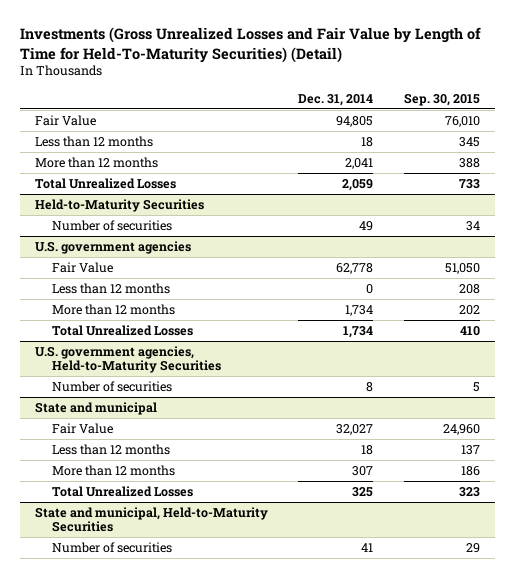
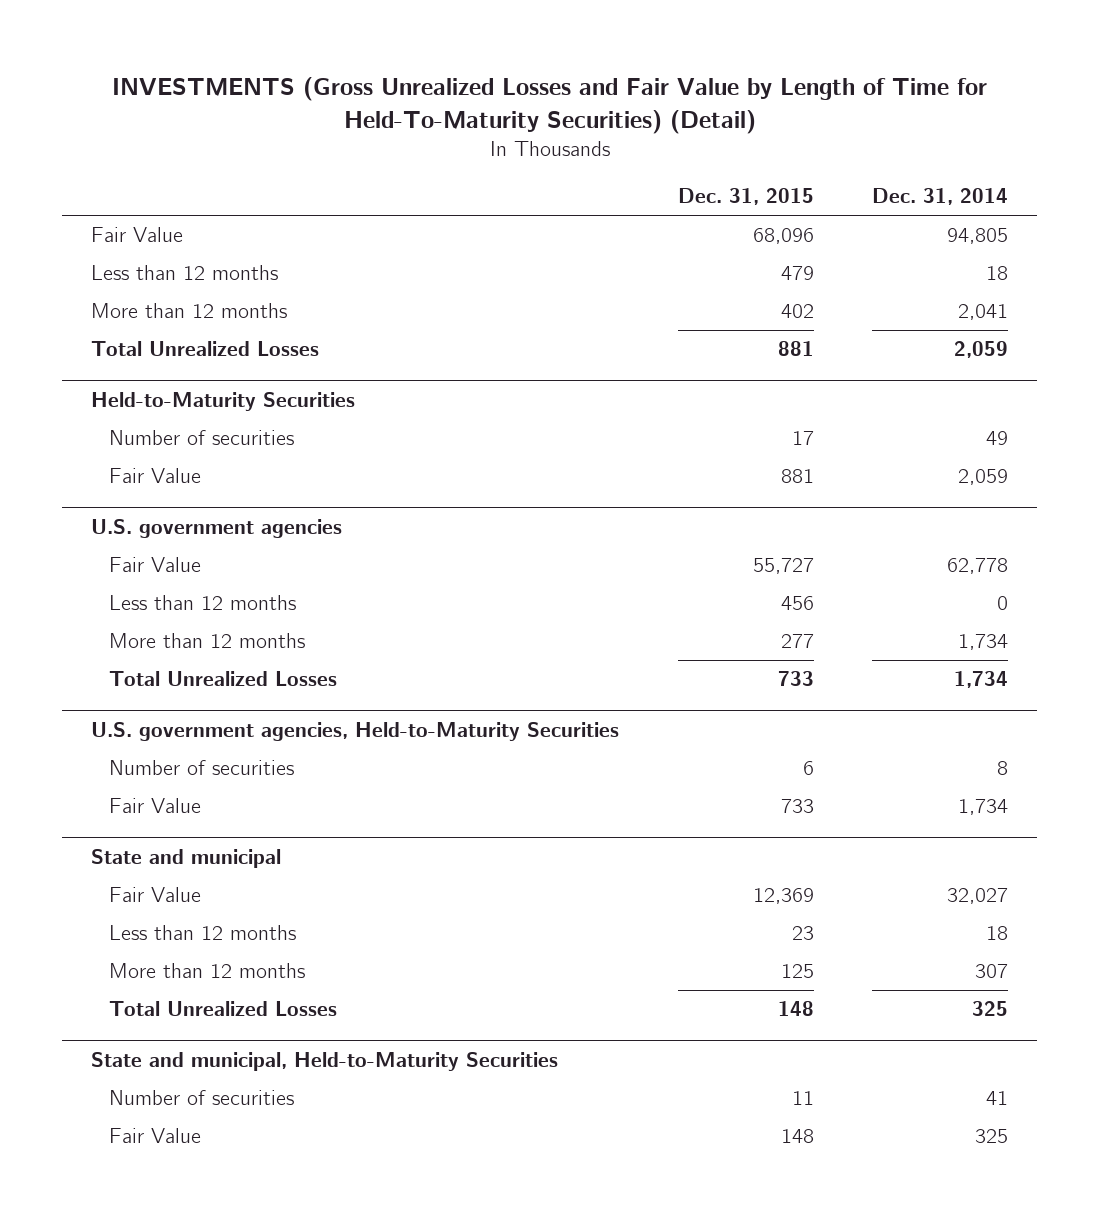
[20,27,482,63] Investments (Gross Unrealized Losses and Fair Value by Length of Time for Held-To-Maturity Securities) (Detail) -> [111,76,987,134] INVESTMENTS (Gross Unrealized Losses and Fair Value by Length of Time for Held-To-Maturity Securities) (Detail)
[403,92,480,106] Sep. 30, 2015 -> none
none -> [677,188,814,206] Dec. 31, 2015
none -> [109,468,202,484] Fair Value
none -> [109,798,202,814] Fair Value
none -> [109,1128,202,1144] Fair Value

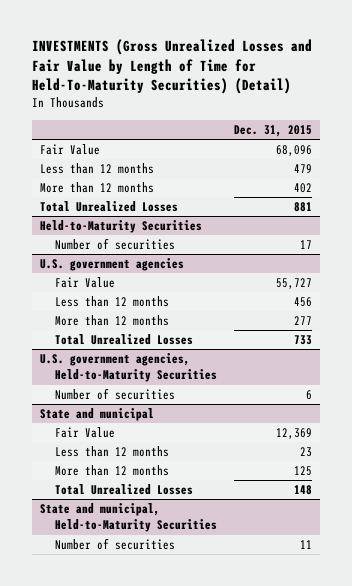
[872,188,1009,206] Dec. 31, 2014 -> none
[109,468,202,484] Fair Value -> none
[109,798,202,814] Fair Value -> none
[109,1128,202,1144] Fair Value -> none

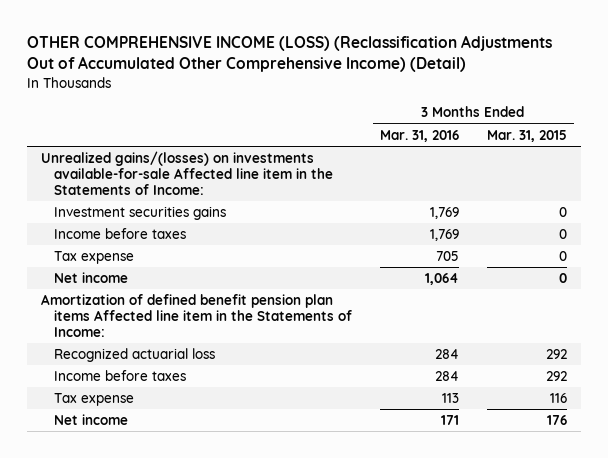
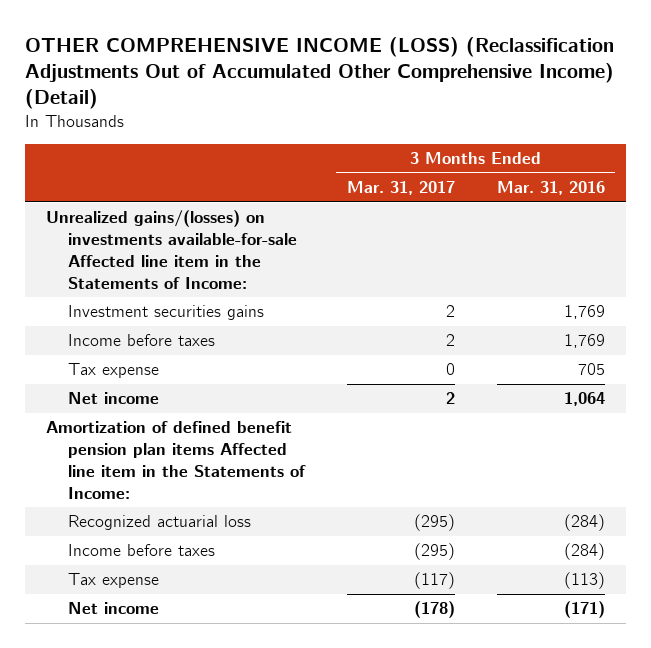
[486,129,567,142] Mar. 31, 2015 -> none
none -> [346,181,455,196] Mar. 31, 2017
[434,349,459,360] 284 -> [563,514,605,532] (284)
[434,371,459,382] 284 -> [563,543,605,561] (284)
[441,393,459,404] 113 -> [563,572,605,590] (113)
[440,415,459,426] 171 -> [563,601,605,619] (171)

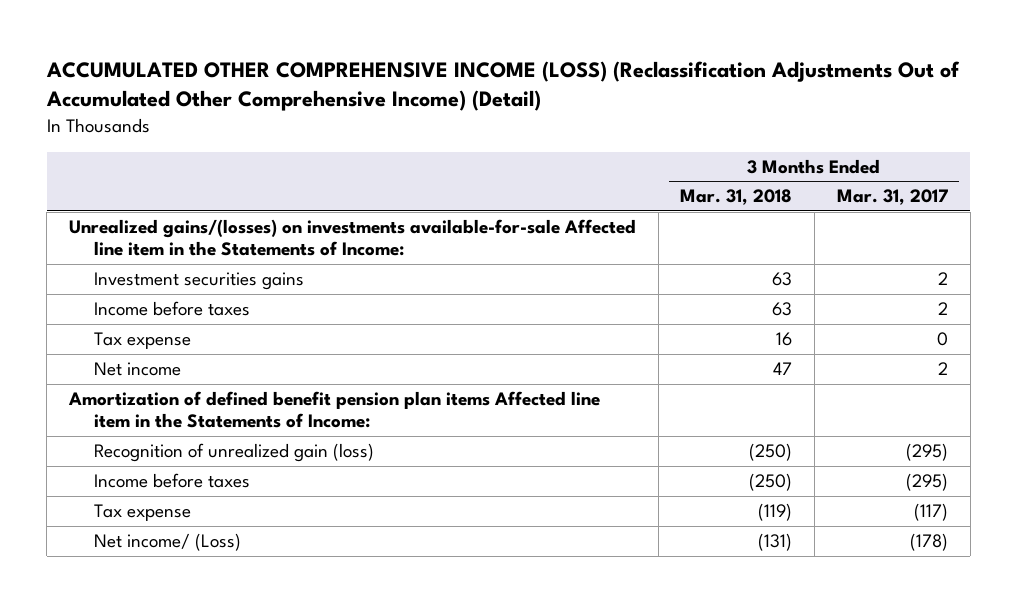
[25,36,615,110] OTHER COMPREHENSIVE INCOME (LOSS) (Reclassification Adjustments Out of Accumulated Other Comprehensive Income) (Detail) -> [45,60,960,112] ACCUMULATED OTHER COMPREHENSIVE INCOME (LOSS) (Reclassification Adjustments Out of Accumulated Other Comprehensive Income) (Detail)
[496,181,605,196] Mar. 31, 2016 -> none
none -> [680,189,793,206] Mar. 31, 2018
[67,515,251,531] Recognized actuarial loss -> [93,443,374,463] Recognition of unrealized gain (loss)
[67,602,159,615] Net income -> [93,533,241,552] Net income/ (Loss)

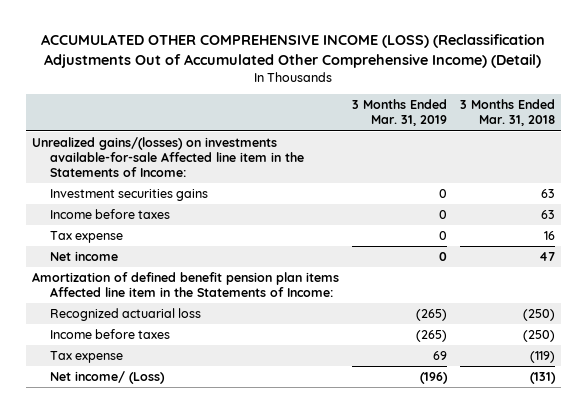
[836,189,948,206] Mar. 31, 2017 -> none
none -> [351,99,447,127] 3 Months Ended Mar. 31, 2019
[93,443,374,463] Recognition of unrealized gain (loss) -> [49,308,201,322] Recognized actuarial loss

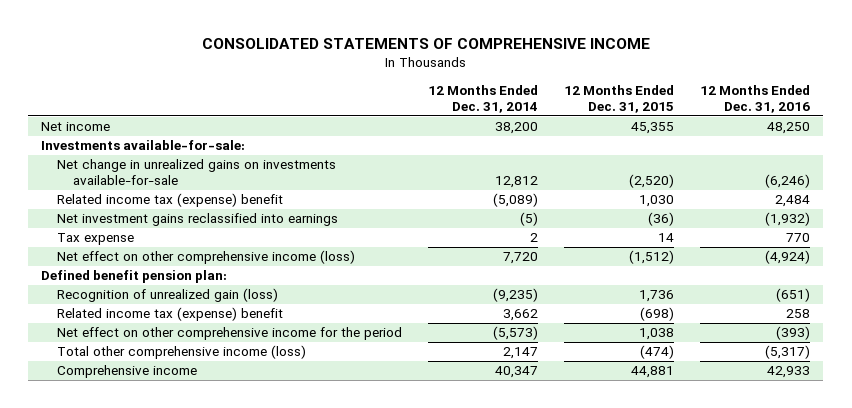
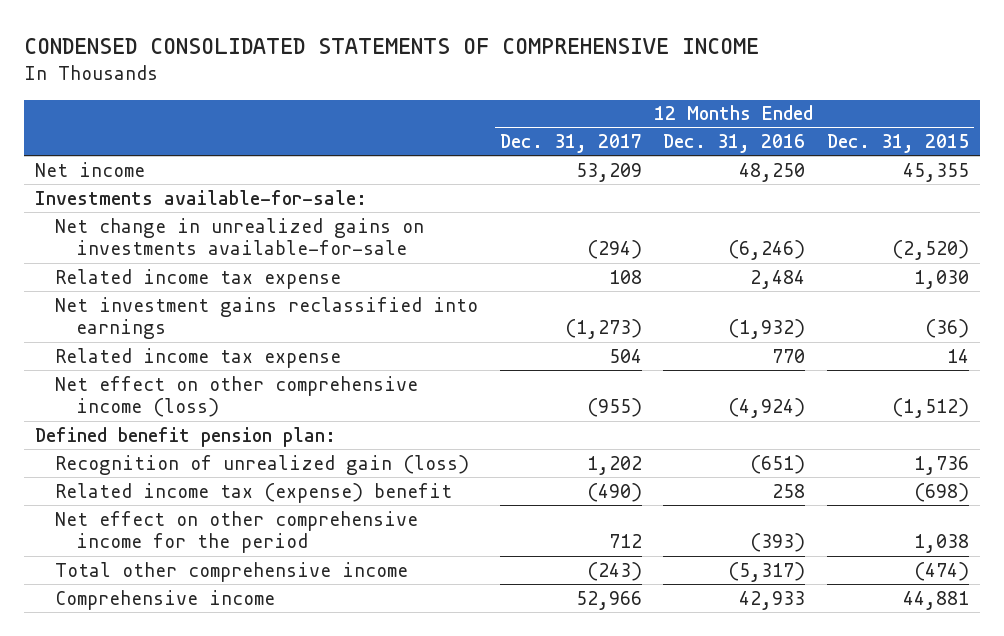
[201,38,650,50] CONSOLIDATED STATEMENTS OF COMPREHENSIVE INCOME -> [24,38,760,55] CONDENSED CONSOLIDATED STATEMENTS OF COMPREHENSIVE INCOME
[428,85,539,114] 12 Months Ended Dec. 31, 2014 -> none
none -> [499,134,642,154] Dec. 31, 2017
[57,193,284,208] Related income tax (expense) benefit -> [55,268,342,289] Related income tax expense
[57,233,135,246] Tax expense -> [55,347,342,368] Related income tax expense
[57,345,307,360] Total other comprehensive income (loss) -> [55,561,409,582] Total other comprehensive income

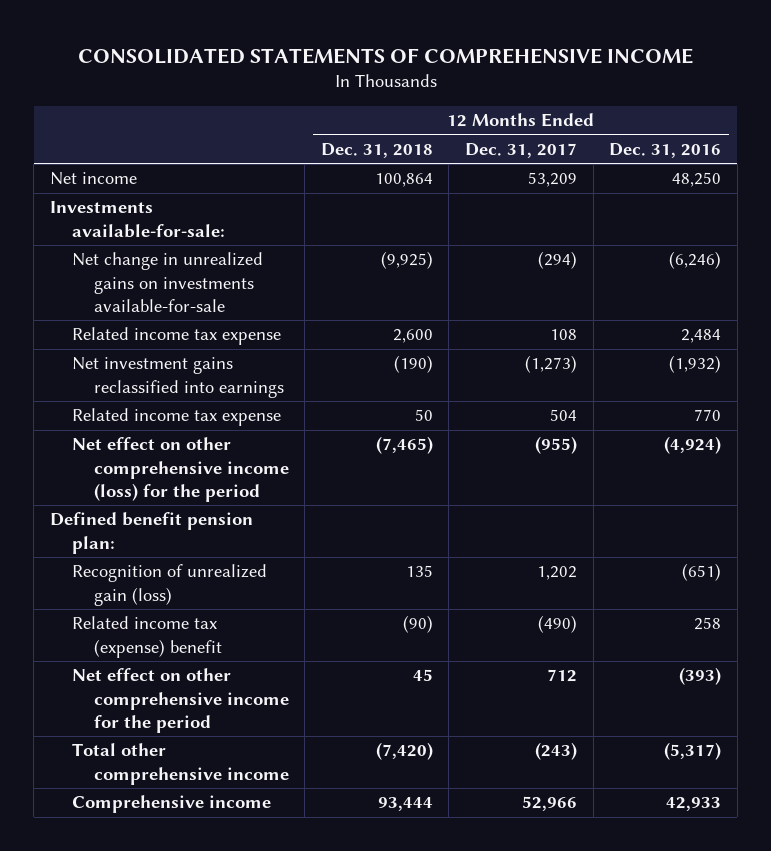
[24,38,760,55] CONDENSED CONSOLIDATED STATEMENTS OF COMPREHENSIVE INCOME -> [77,47,693,64] CONSOLIDATED STATEMENTS OF COMPREHENSIVE INCOME
[826,134,969,154] Dec. 31, 2015 -> none
none -> [320,142,433,158] Dec. 31, 2018
[55,375,419,418] Net effect on other comprehensive income (loss) -> [71,437,289,503] Net effect on other comprehensive income (loss) for the period

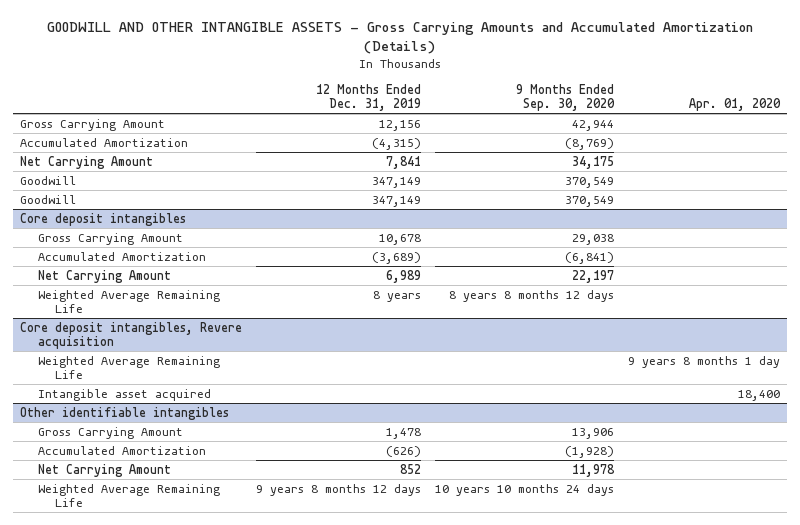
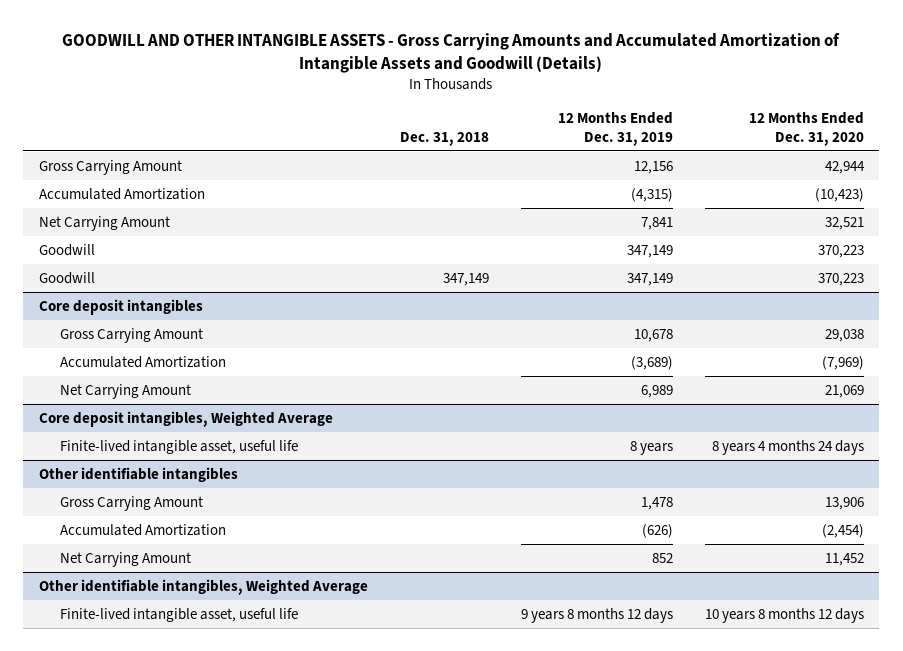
[47,21,754,55] GOODWILL AND OTHER INTANGIBLE ASSETS - Gross Carrying Amounts and Accumulated Amortization (Details) -> [62,33,841,74] GOODWILL AND OTHER INTANGIBLE ASSETS - Gross Carrying Amounts and Accumulated Amortization of Intangible Assets and Goodwill (Details)
[516,83,616,111] 9 Months Ended Sep. 30, 2020 -> none
[689,97,782,111] Apr. 01, 2020 -> none
none -> [400,131,490,146] Dec. 31, 2018
none -> [748,112,864,146] 12 Months Ended Dec. 31, 2020
[19,321,242,349] Core deposit intangibles, Revere acquisition -> none
[37,355,220,379] Weighted Average Remaining Life -> none
[37,388,211,401] Intangible asset acquired -> none
none -> [39,410,334,427] Core deposit intangibles, Weighted Average
[37,289,220,313] Weighted Average Remaining Life -> [59,439,298,454] Finite-lived intangible asset, useful life
none -> [39,578,369,595] Other identifiable intangibles, Weighted Average
[37,483,220,507] Weighted Average Remaining Life -> [59,607,298,622] Finite-lived intangible asset, useful life

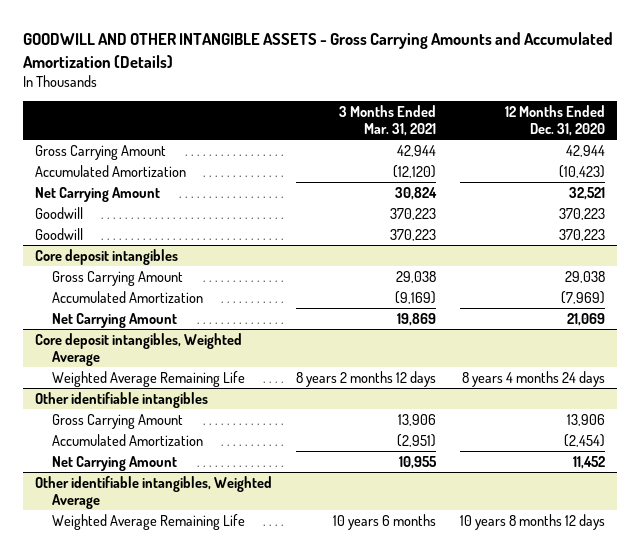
[62,33,841,74] GOODWILL AND OTHER INTANGIBLE ASSETS - Gross Carrying Amounts and Accumulated Amortization of Intangible Assets and Goodwill (Details) -> [23,32,614,68] GOODWILL AND OTHER INTANGIBLE ASSETS - Gross Carrying Amounts and Accumulated Amortization (Details)
[400,131,490,146] Dec. 31, 2018 -> none
[557,112,673,146] 12 Months Ended Dec. 31, 2019 -> none
none -> [339,105,437,136] 3 Months Ended Mar. 31, 2021
[59,439,298,454] Finite-lived intangible asset, useful life -> [52,370,246,387] Weighted Average Remaining Life
[59,607,298,622] Finite-lived intangible asset, useful life -> [52,513,246,530] Weighted Average Remaining Life

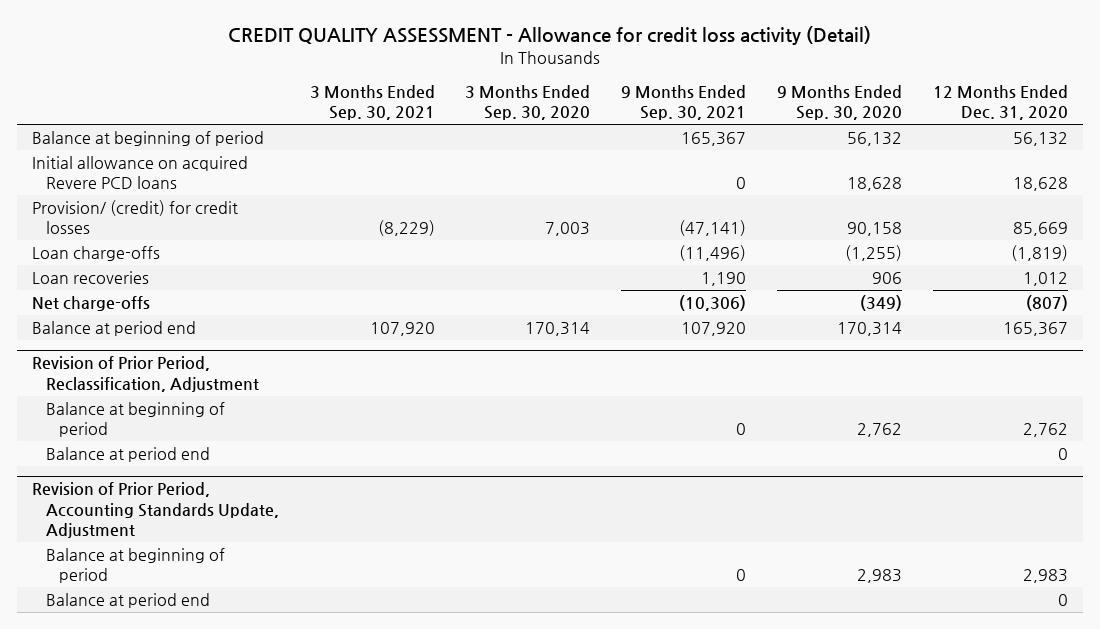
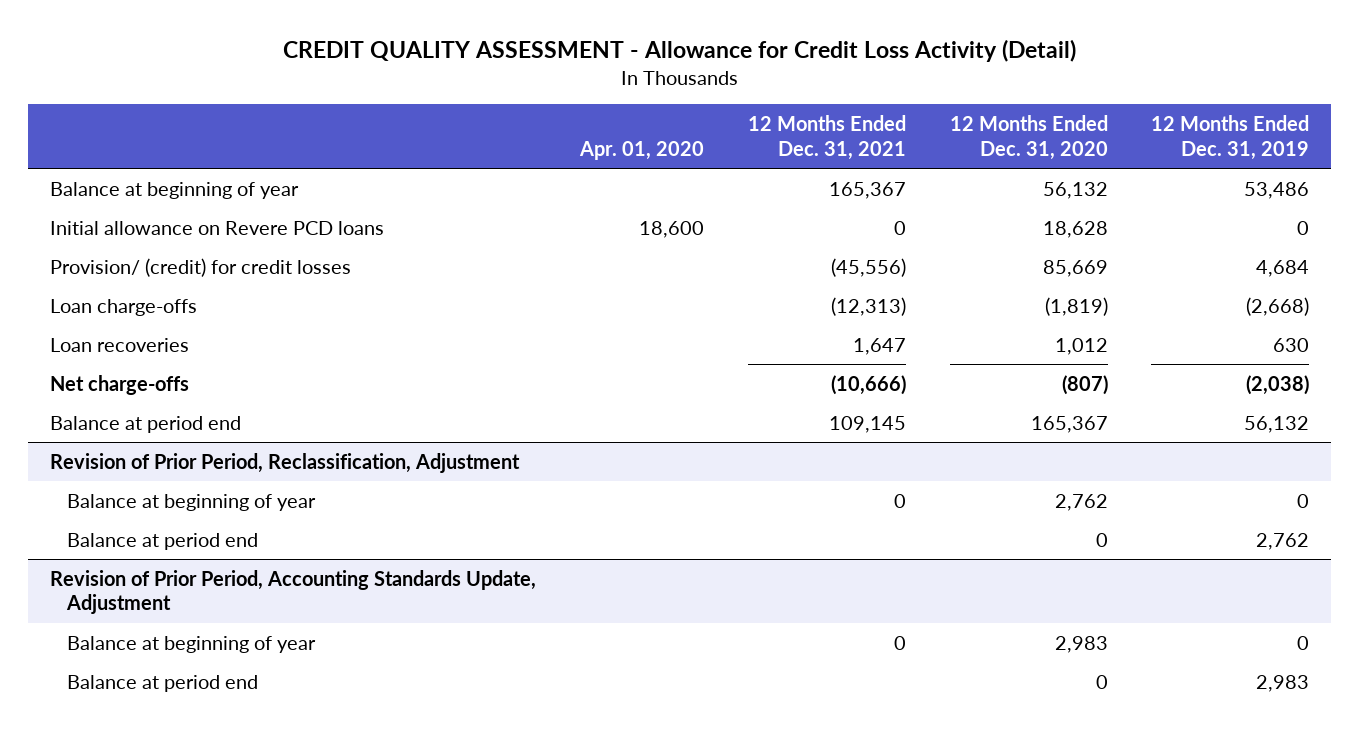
[228,26,872,46] CREDIT QUALITY ASSESSMENT - Allowance for credit loss activity (Detail) -> [282,39,1076,63] CREDIT QUALITY ASSESSMENT - Allowance for Credit Loss Activity (Detail)
[309,85,435,121] 3 Months Ended Sep. 30, 2021 -> none
[465,85,591,121] 3 Months Ended Sep. 30, 2020 -> none
[621,85,747,121] 9 Months Ended Sep. 30, 2021 -> none
[777,85,903,121] 9 Months Ended Sep. 30, 2020 -> none
none -> [578,140,704,160] Apr. 01, 2020
none -> [747,114,906,160] 12 Months Ended Dec. 31, 2021
none -> [1151,114,1310,160] 12 Months Ended Dec. 31, 2019
[32,131,265,147] Balance at beginning of period -> [49,181,299,199] Balance at beginning of year
[32,156,249,190] Initial allowance on acquired Revere PCD loans -> [49,220,384,235] Initial allowance on Revere PCD loans
[45,402,225,438] Balance at beginning of period -> [66,493,316,511] Balance at beginning of year
[45,548,225,584] Balance at beginning of period -> [66,635,316,653] Balance at beginning of year

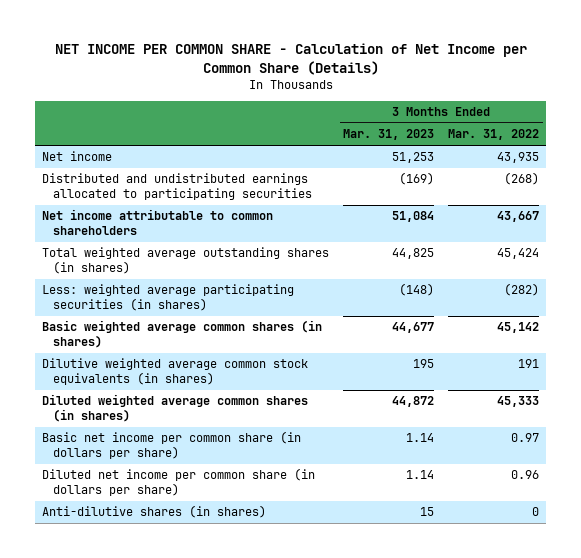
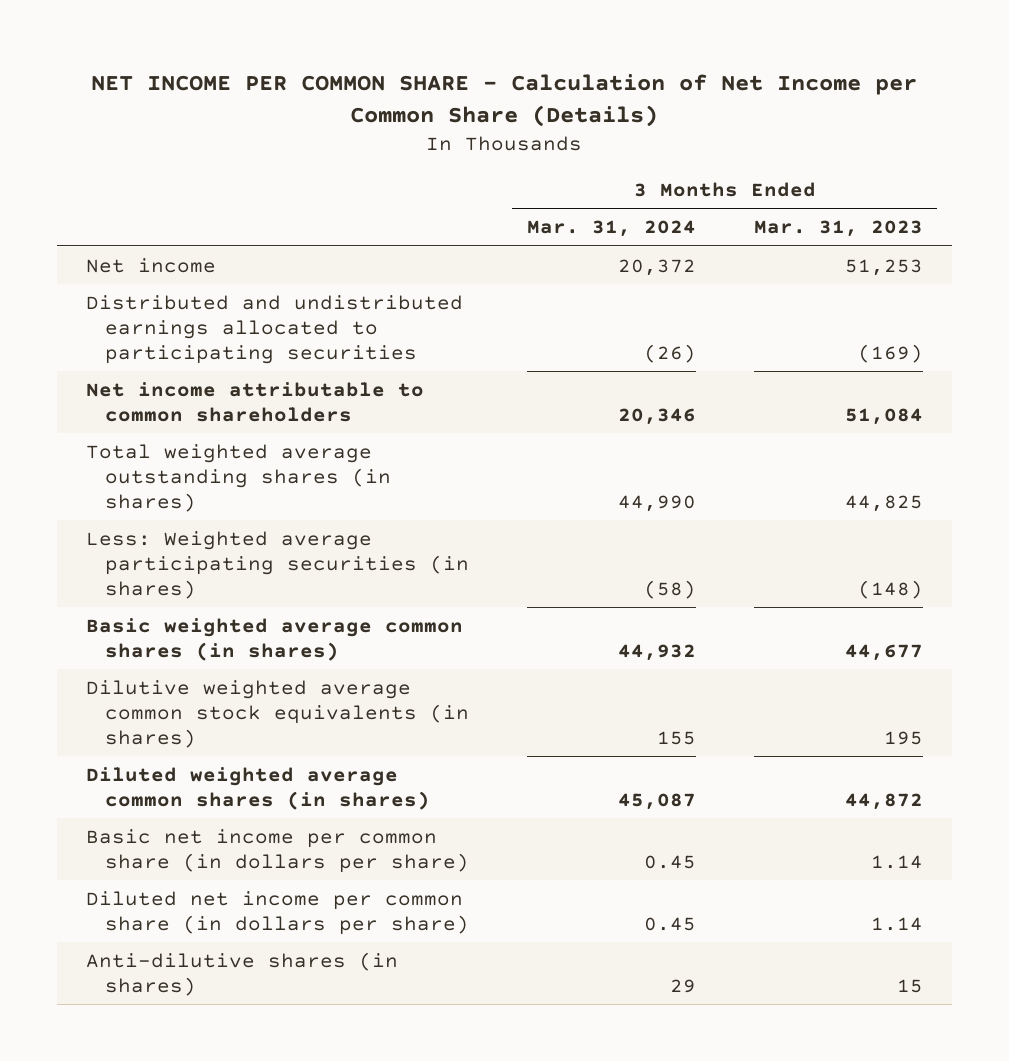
[448,129,540,141] Mar. 31, 2022 -> none
none -> [526,220,696,238] Mar. 31, 2024
[42,284,295,311] Less: weighted average participating securities (in shares) -> [86,530,469,600] Less: Weighted average participating securities (in shares)

